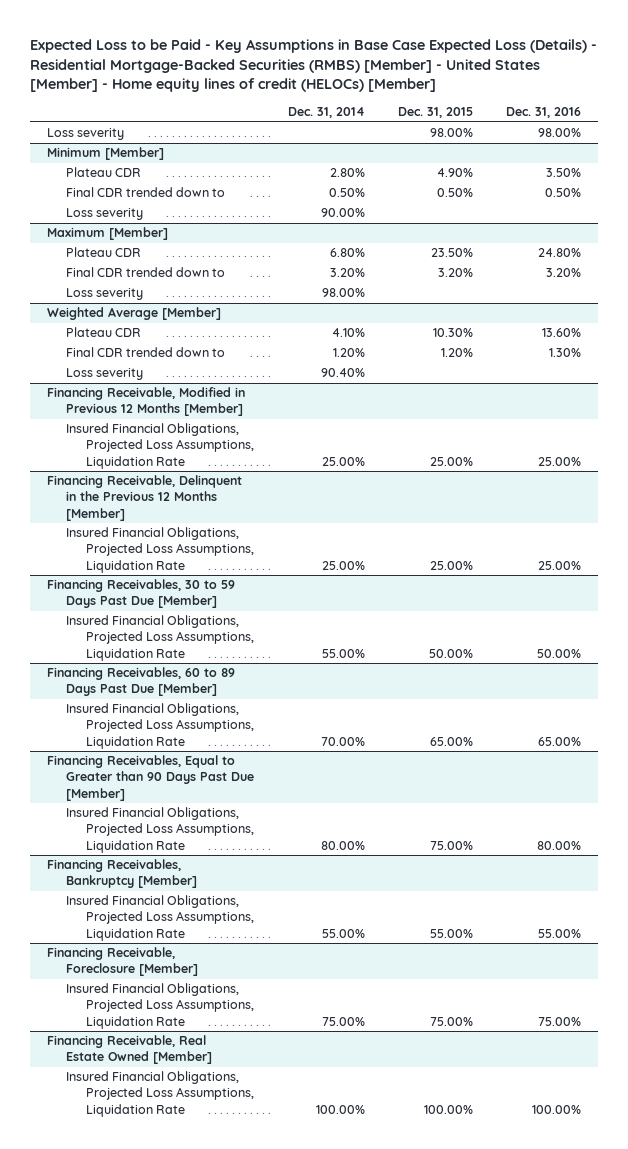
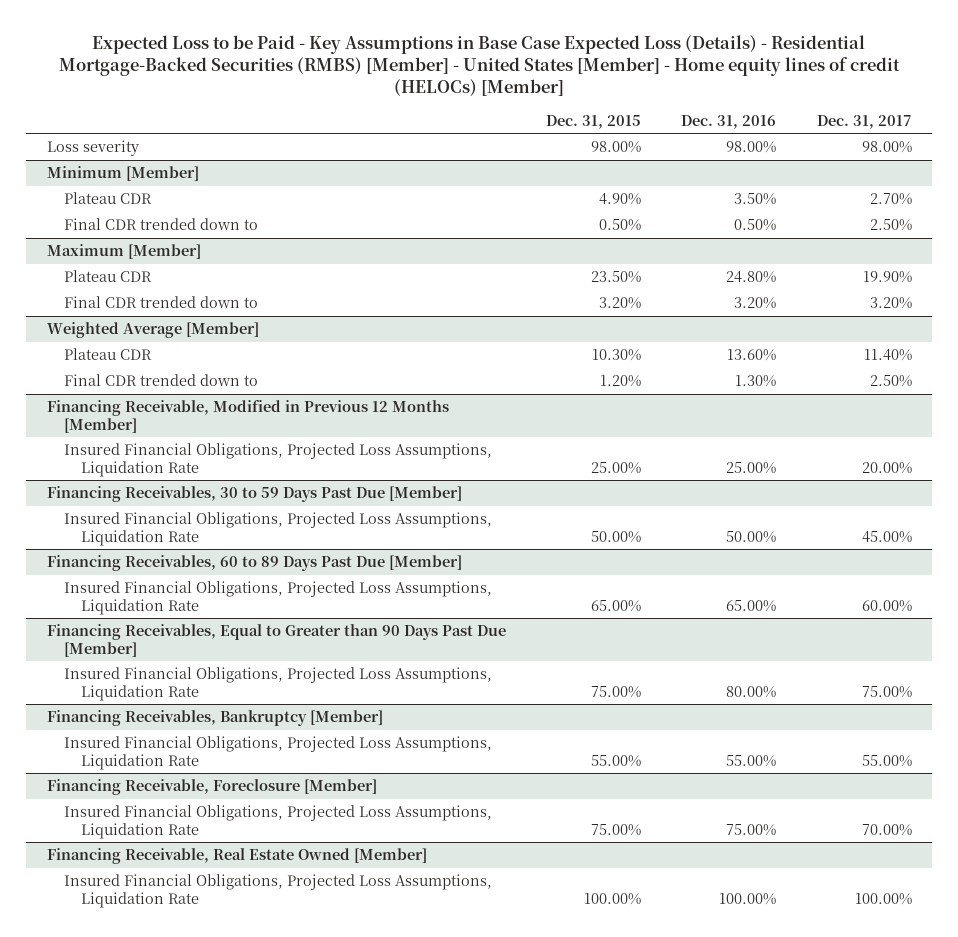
[287,107,365,119] Dec. 31, 2014 -> none
none -> [816,114,912,129] Dec. 31, 2017
[66,208,144,221] Loss severity -> none
[66,288,144,301] Loss severity -> none
[66,368,144,381] Loss severity -> none
[47,475,243,521] Financing Receivable, Delinquent in the Previous 12 Months [Member] -> none
[66,527,254,573] Insured Financial Obligations, Projected Loss Assumptions, Liquidation Rate -> none

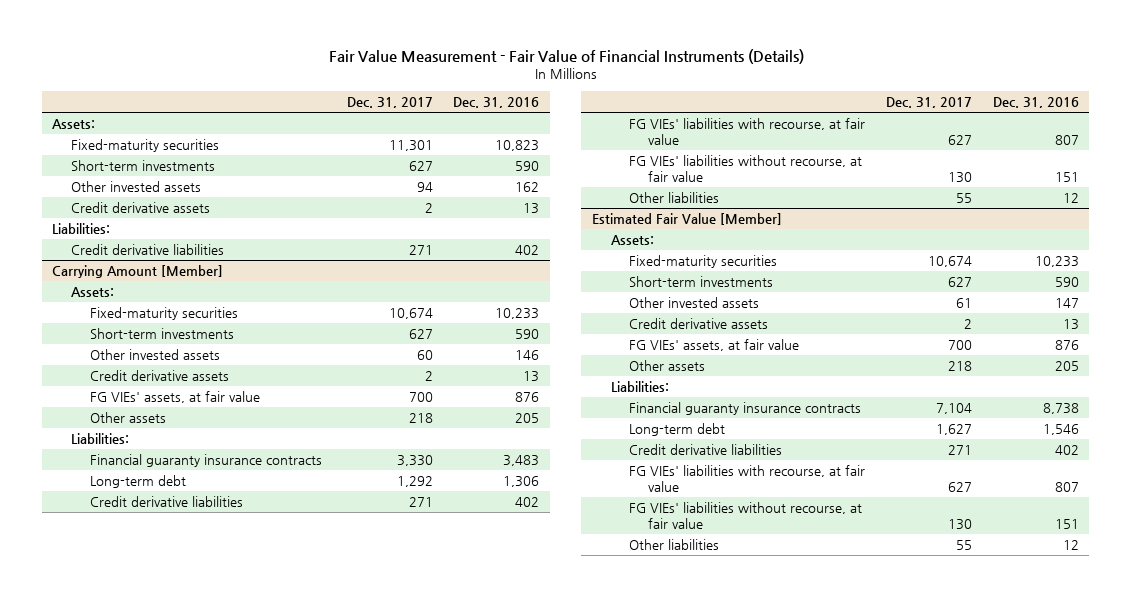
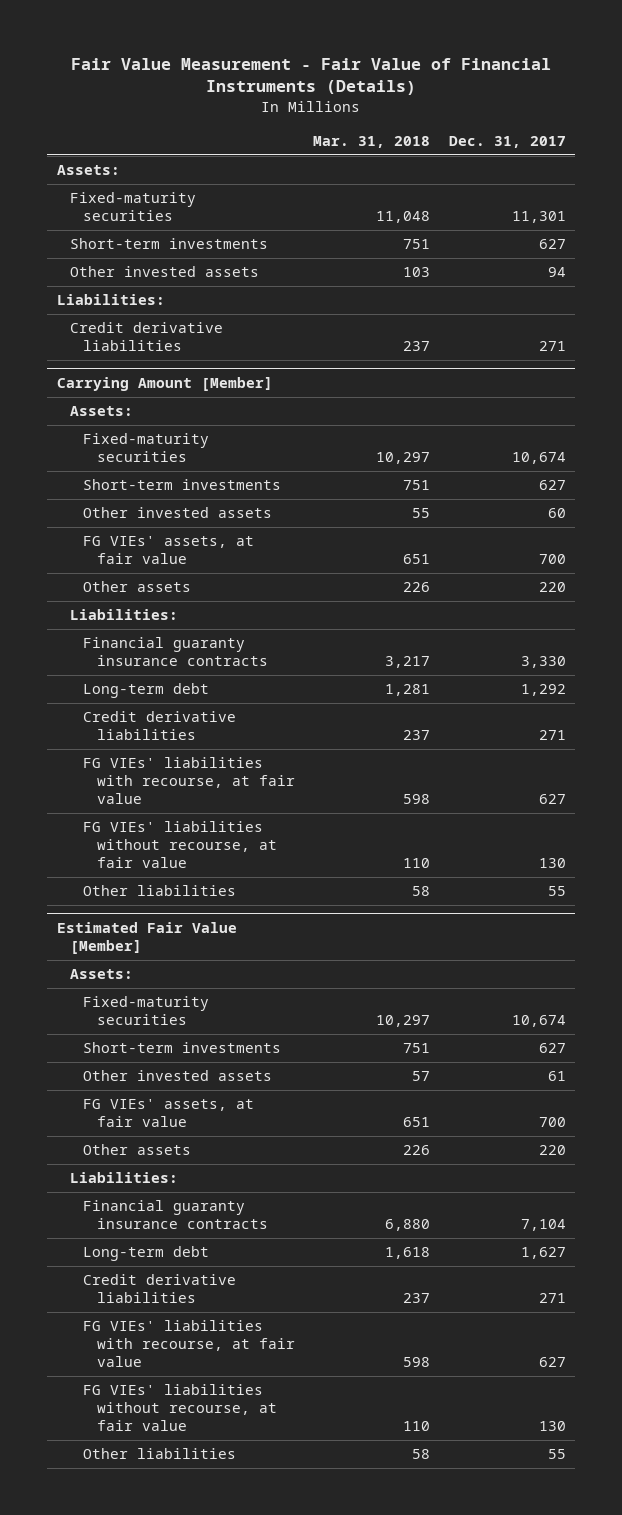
[453,97,540,109] Dec. 31, 2016 -> none
none -> [313,135,431,148] Mar. 31, 2018
[71,202,211,214] Credit derivative assets -> none
[89,370,229,382] Credit derivative assets -> none
[408,413,433,424] 218 -> [538,582,566,593] 220
[629,318,769,330] Credit derivative assets -> none
[948,361,973,372] 218 -> [538,1145,566,1156] 220

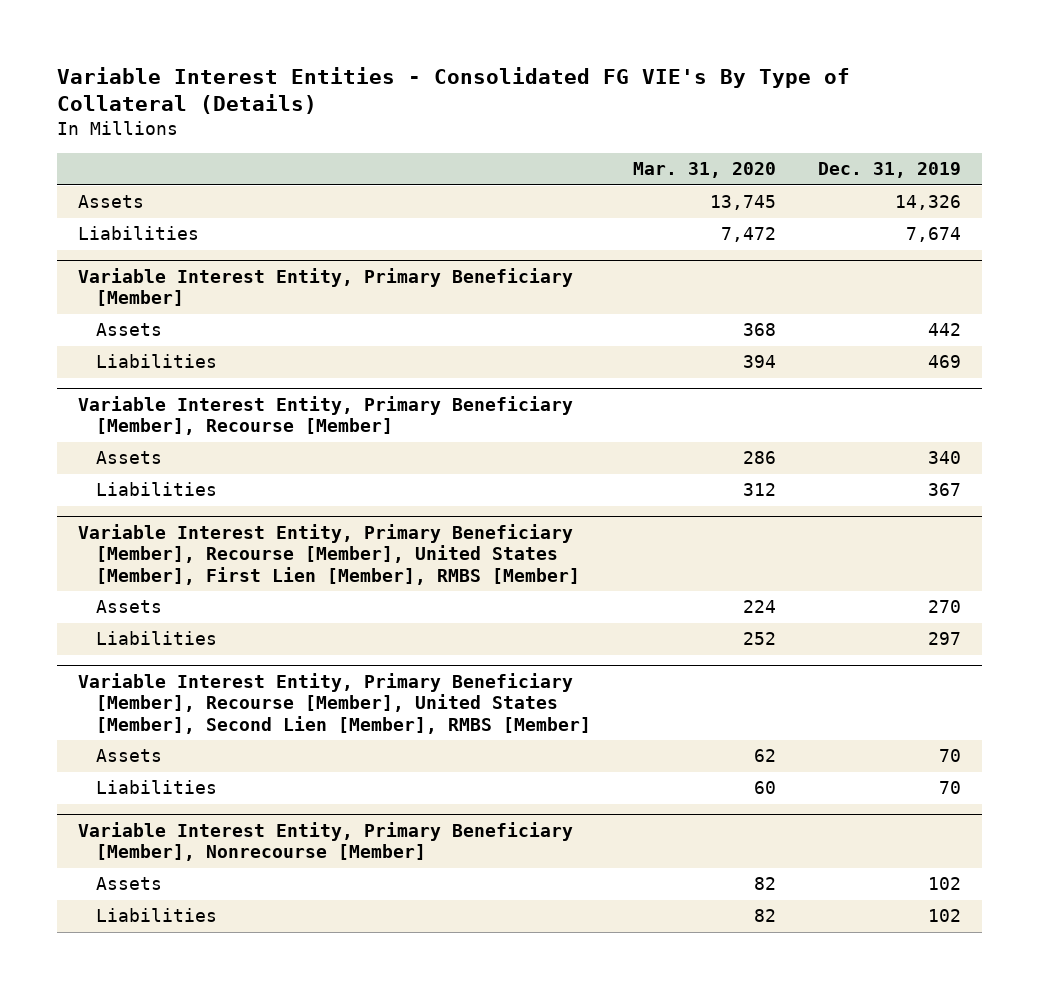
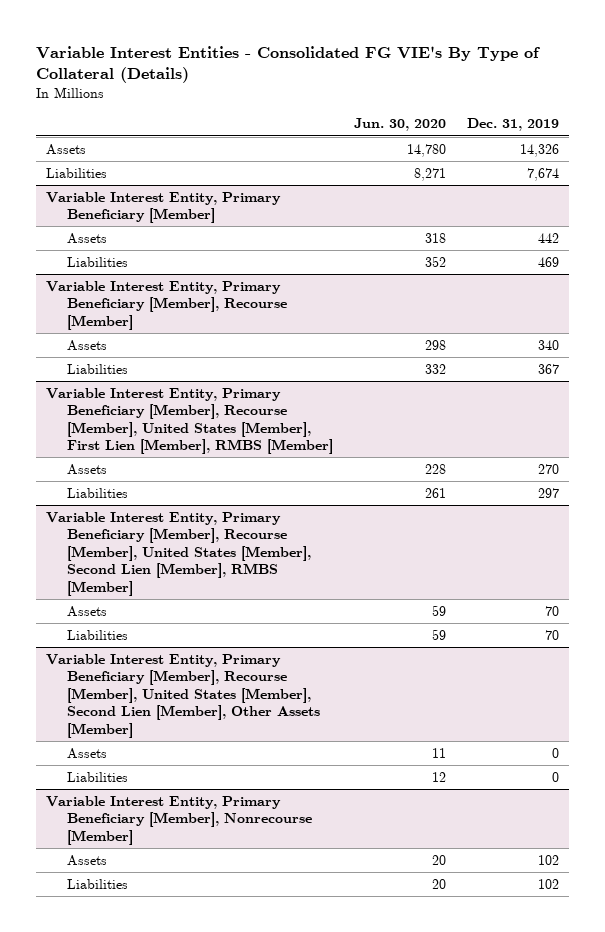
[633,162,777,179] Mar. 31, 2020 -> none
none -> [354,118,447,132] Jun. 30, 2020
none -> [46,653,321,738] Variable Interest Entity, Primary Beneficiary [Member], Recourse [Member], United States [Member], Second Lien [Member], Other Assets [Member]
none -> [67,747,108,759] Assets
none -> [67,771,129,782] Liabilities

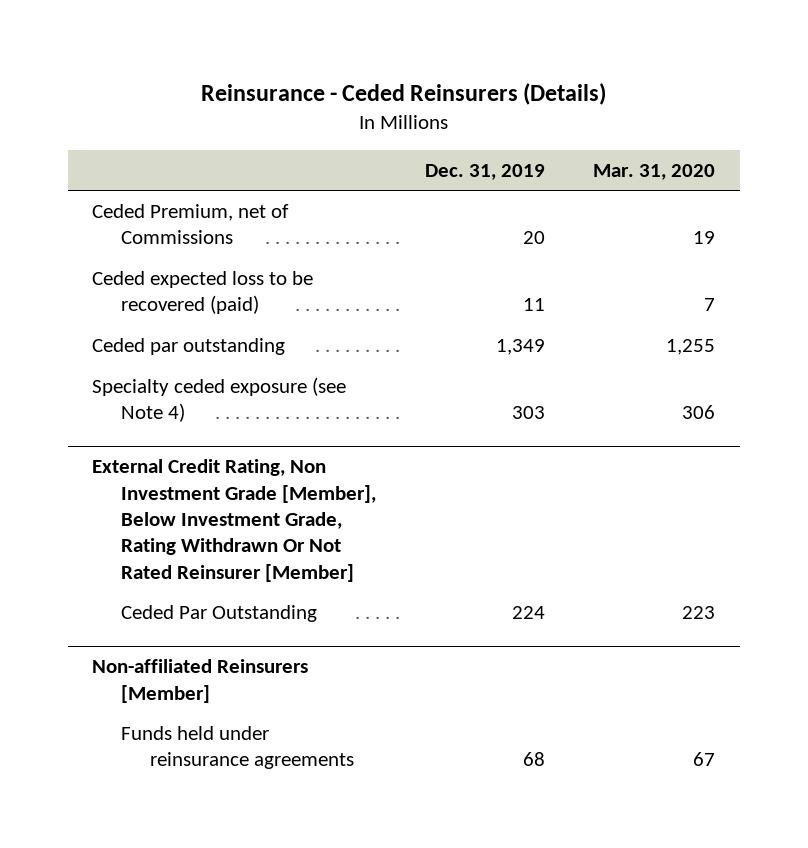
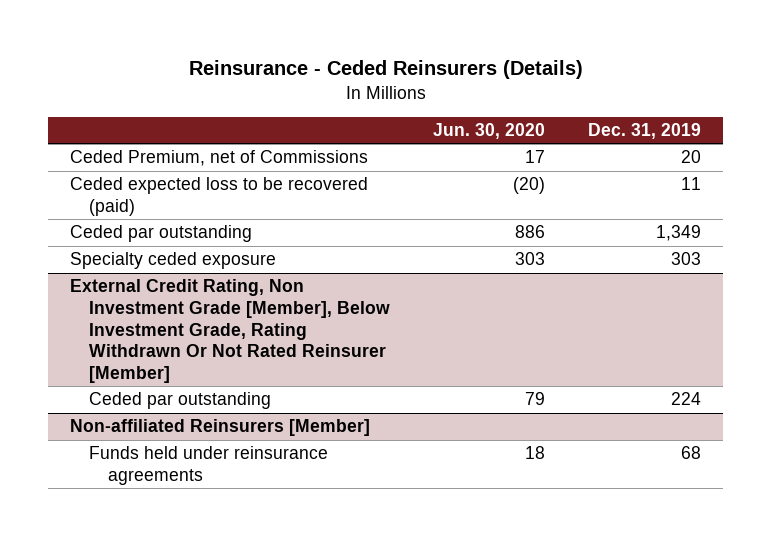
[593,164,716,181] Mar. 31, 2020 -> none
none -> [433,123,546,140] Jun. 30, 2020
[92,377,347,423] Specialty ceded exposure (see Note 4) -> [69,252,276,270] Specialty ceded exposure
[121,605,318,623] Ceded Par Outstanding -> [88,392,271,410] Ceded par outstanding

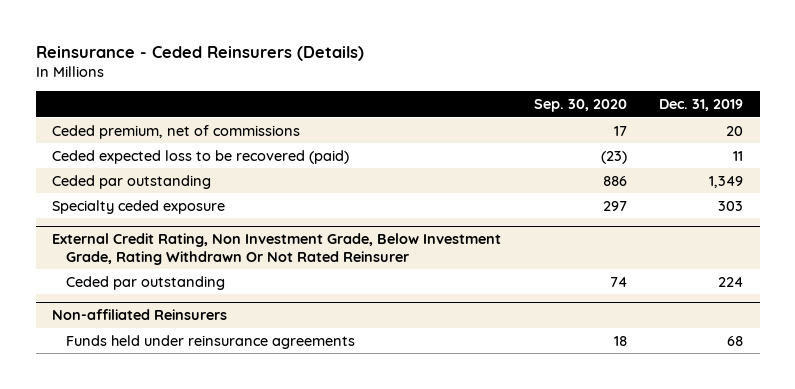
[433,123,546,140] Jun. 30, 2020 -> none
none -> [533,99,627,113] Sep. 30, 2020
[69,150,368,167] Ceded Premium, net of Commissions -> [51,124,300,139] Ceded premium, net of commissions
[69,279,390,383] External Credit Rating, Non Investment Grade [Member], Below Investment Grade, Rating Withdrawn Or Not Rated Reinsurer [Member] -> [51,233,501,265] External Credit Rating, Non Investment Grade, Below Investment Grade, Rating Withdrawn Or Not Rated Reinsurer
[69,419,370,437] Non-affiliated Reinsurers [Member] -> [51,309,227,321] Non-affiliated Reinsurers

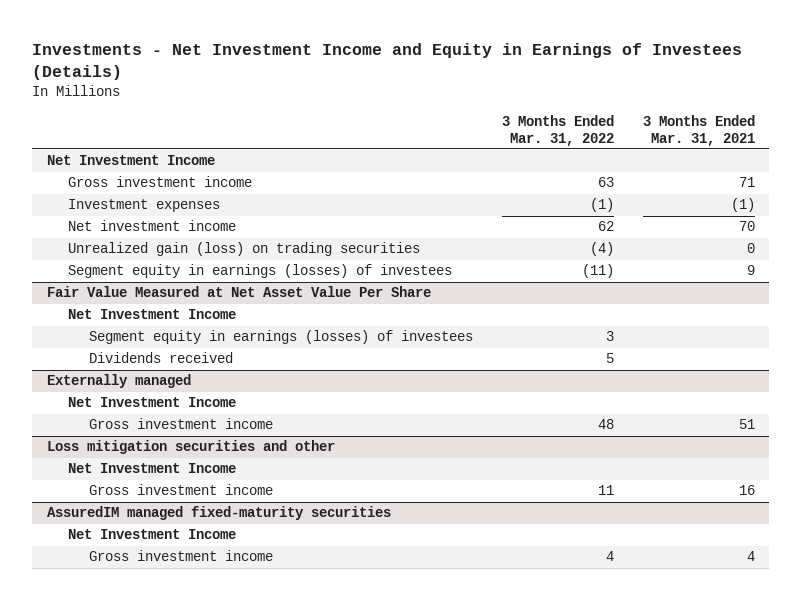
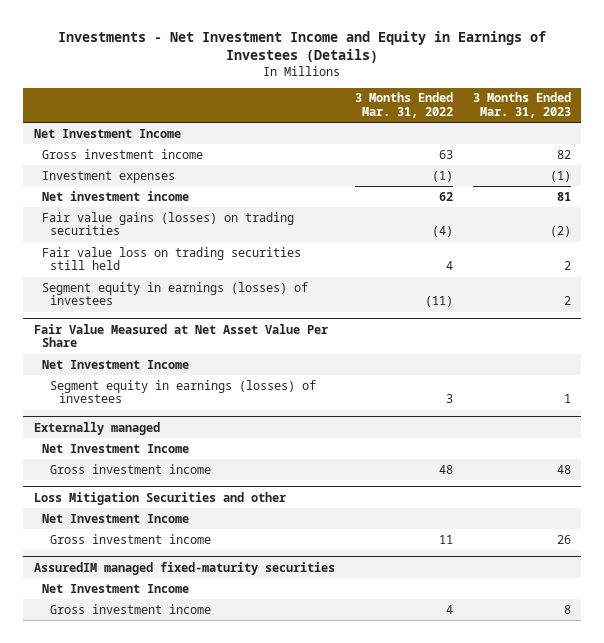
[642,114,755,146] 3 Months Ended Mar. 31, 2021 -> none
none -> [472,92,571,119] 3 Months Ended Mar. 31, 2023
[67,242,420,257] Unrealized gain (loss) on trading securities -> [42,211,295,236] Fair value gains (losses) on trading securities
none -> [42,246,302,271] Fair value loss on trading securities still held
[89,352,234,364] Dividends received -> none
[46,440,335,455] Loss mitigation securities and other -> [33,491,286,505] Loss Mitigation Securities and other

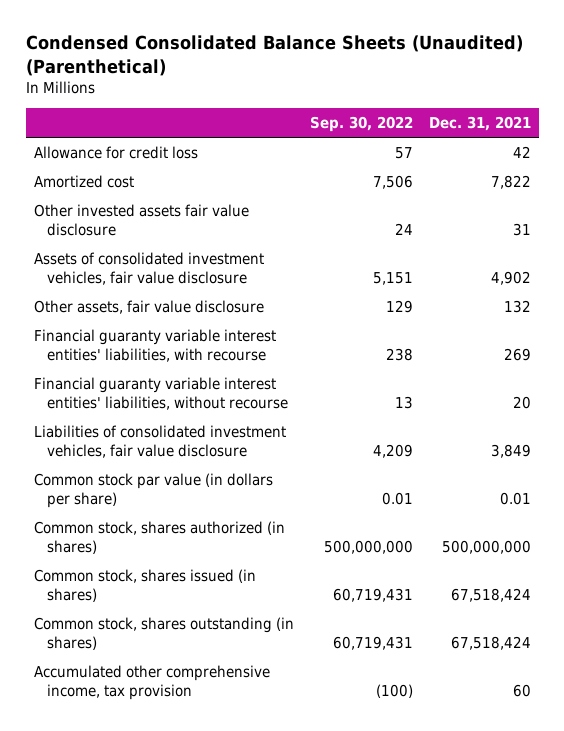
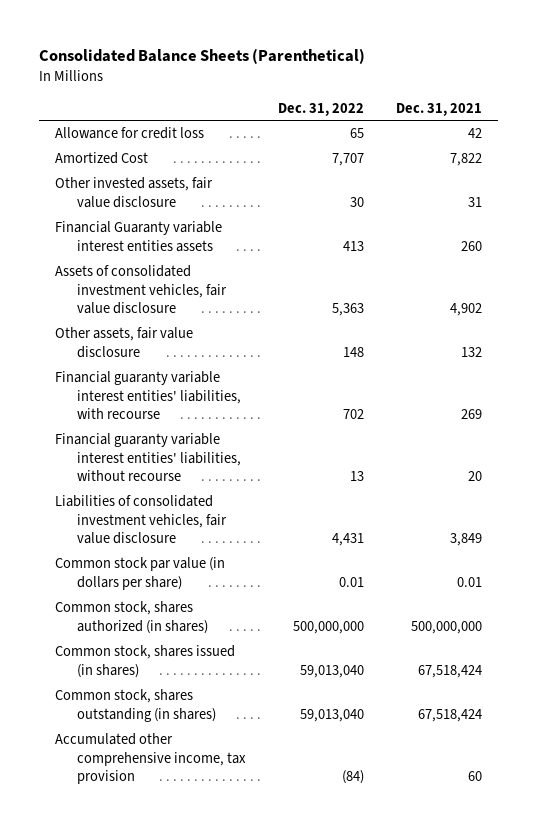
[25,35,523,76] Condensed Consolidated Balance Sheets (Unaudited) (Parenthetical) -> [38,48,365,65] Consolidated Balance Sheets (Parenthetical)
[309,116,413,133] Sep. 30, 2022 -> none
none -> [277,102,364,116] Dec. 31, 2022
[33,175,134,189] Amortized cost -> [54,152,148,165] Amortized Cost
[33,204,249,237] Other invested assets fair value disclosure -> [54,177,213,208] Other invested assets, fair value disclosure
none -> [54,221,222,252] Financial Guaranty variable interest entities assets

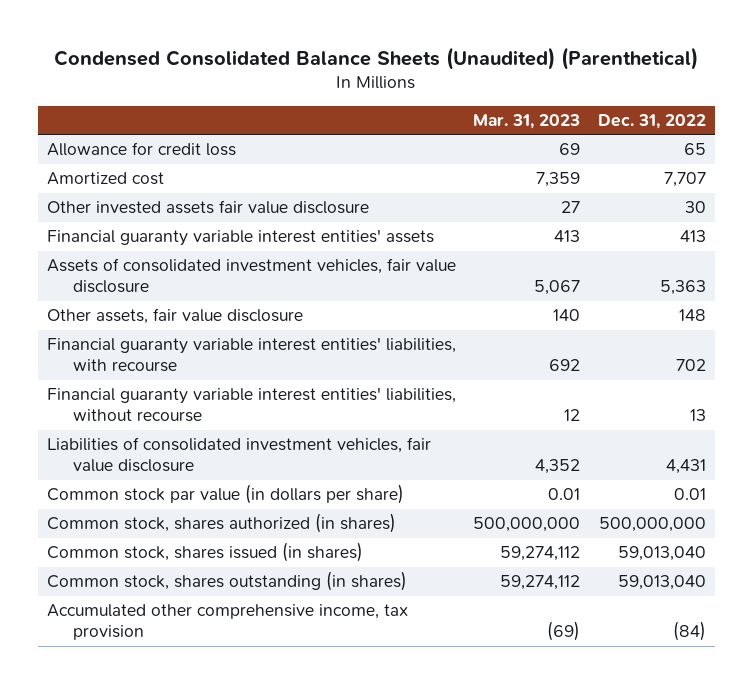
[38,48,365,65] Consolidated Balance Sheets (Parenthetical) -> [54,46,699,70] Condensed Consolidated Balance Sheets (Unaudited) (Parenthetical)
[396,102,483,116] Dec. 31, 2021 -> none
none -> [473,113,581,129] Mar. 31, 2023
[54,152,148,165] Amortized Cost -> [46,172,164,186] Amortized cost
[54,177,213,208] Other invested assets, fair value disclosure -> [46,200,369,215] Other invested assets fair value disclosure
[54,221,222,252] Financial Guaranty variable interest entities assets -> [46,229,434,247] Financial guaranty variable interest entities' assets

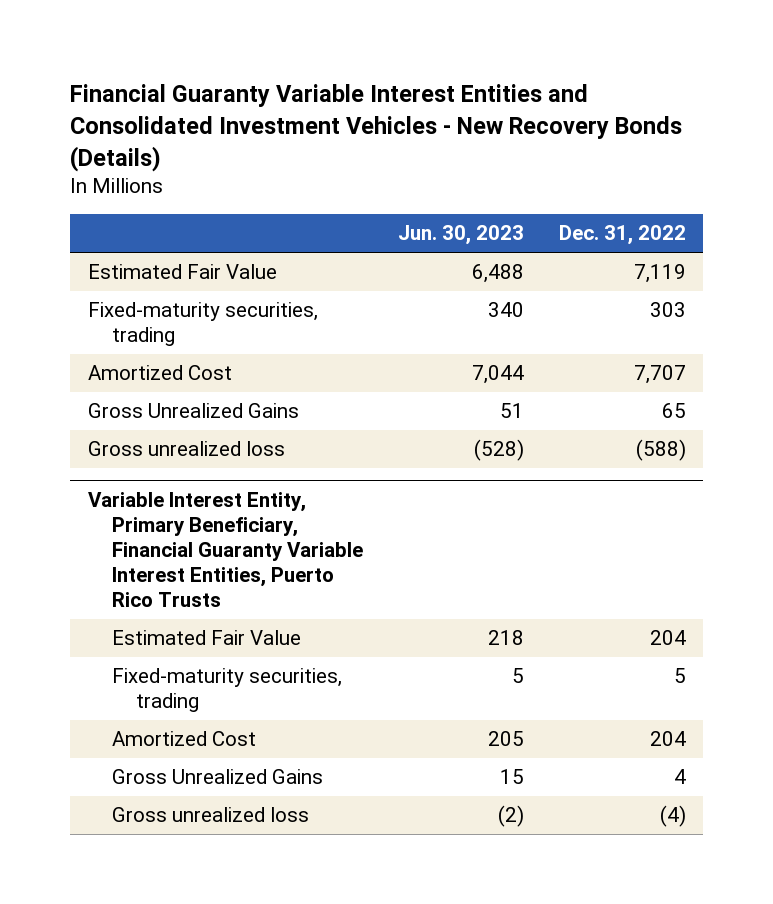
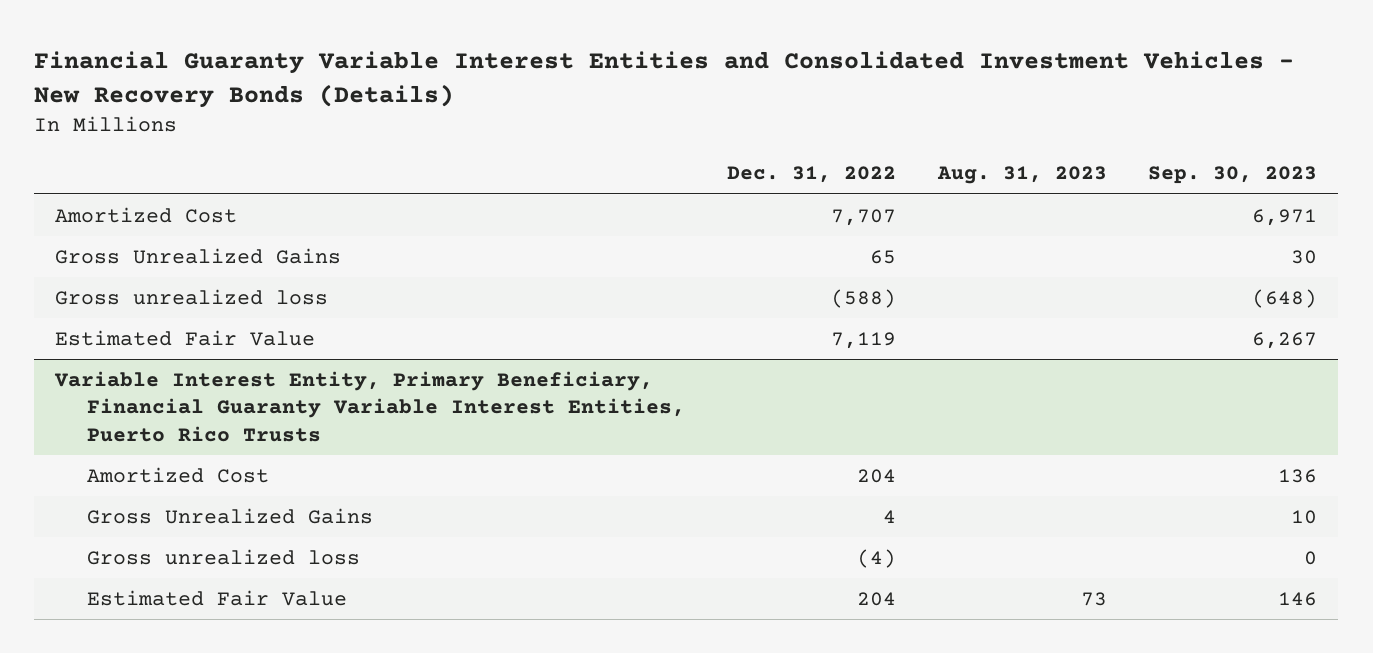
[397,225,524,246] Jun. 30, 2023 -> none
none -> [936,166,1107,185] Aug. 31, 2023
none -> [1148,166,1318,185] Sep. 30, 2023
[87,302,318,347] Fixed-maturity securities, trading -> none
[87,264,277,280] Estimated Fair Value -> [55,329,316,346] Estimated Fair Value
[111,668,342,713] Fixed-maturity securities, trading -> none
[111,630,301,646] Estimated Fair Value -> [87,589,348,606] Estimated Fair Value

